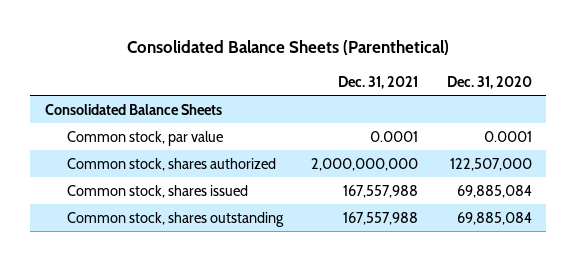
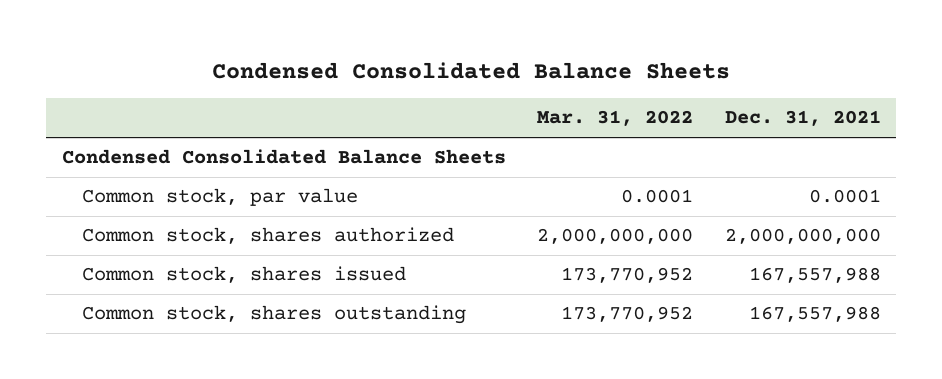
[127,40,450,56] Consolidated Balance Sheets (Parenthetical) -> [212,61,731,79] Condensed Consolidated Balance Sheets
[446,75,532,89] Dec. 31, 2020 -> none
none -> [537,110,694,127] Mar. 31, 2022
[44,103,222,115] Consolidated Balance Sheets -> [61,149,506,165] Condensed Consolidated Balance Sheets

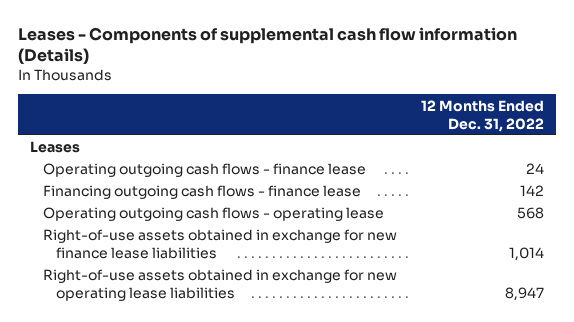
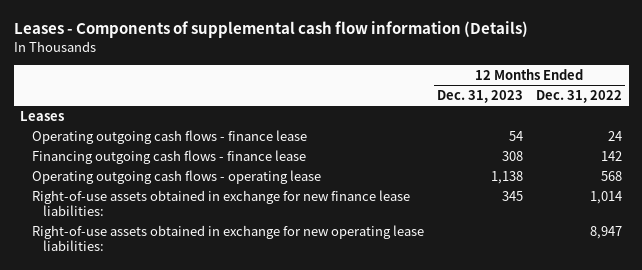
none -> [436,89,523,103] Dec. 31, 2023
[42,229,397,260] Right-of-use assets obtained in exchange for new finance lease liabilities -> [31,189,410,216] Right-of-use assets obtained in exchange for new finance lease liabilities:
[42,269,397,302] Right-of-use assets obtained in exchange for new operating lease liabilities -> [31,224,424,251] Right-of-use assets obtained in exchange for new operating lease liabilities:

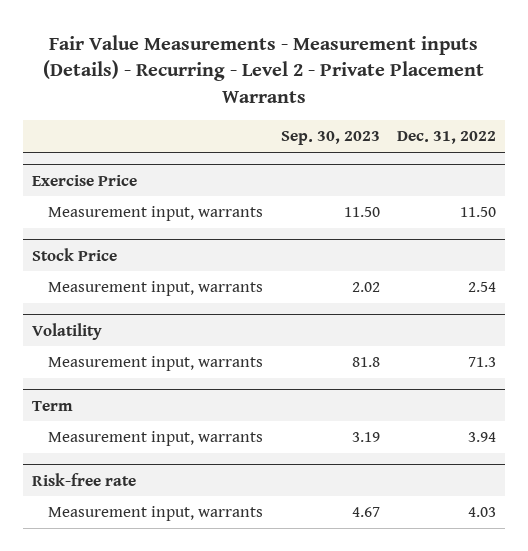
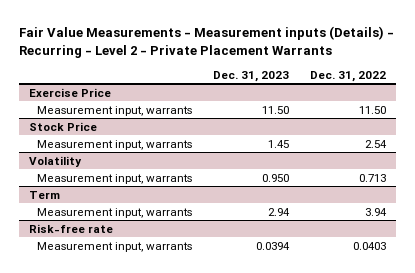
[280,131,380,146] Sep. 30, 2023 -> none
none -> [213,70,290,82] Dec. 31, 2023
[468,357,497,368] 71.3 -> [359,173,387,182] 0.713
[468,507,497,518] 4.03 -> [353,241,387,250] 0.0403

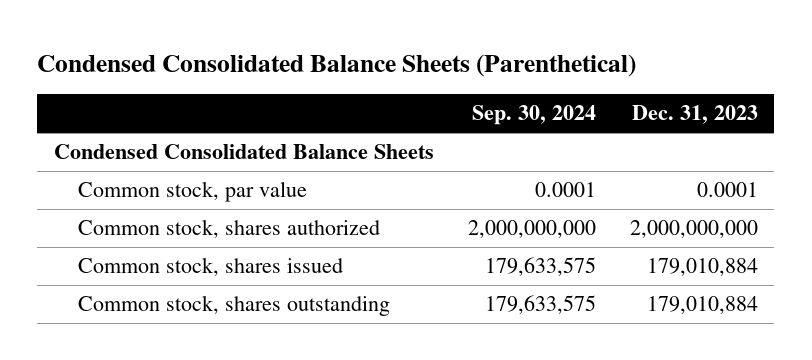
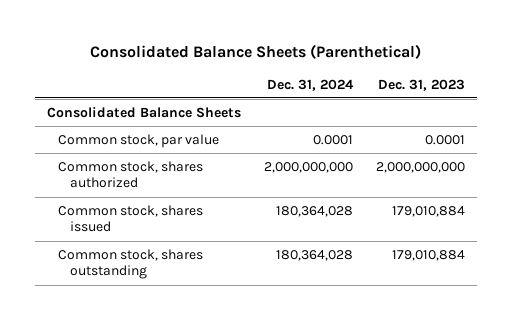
[37,53,637,77] Condensed Consolidated Balance Sheets (Parenthetical) -> [89,43,421,59] Consolidated Balance Sheets (Parenthetical)
[471,105,596,126] Sep. 30, 2024 -> none
none -> [266,78,354,91] Dec. 31, 2024
[54,144,435,160] Condensed Consolidated Balance Sheets -> [46,106,241,118] Consolidated Balance Sheets

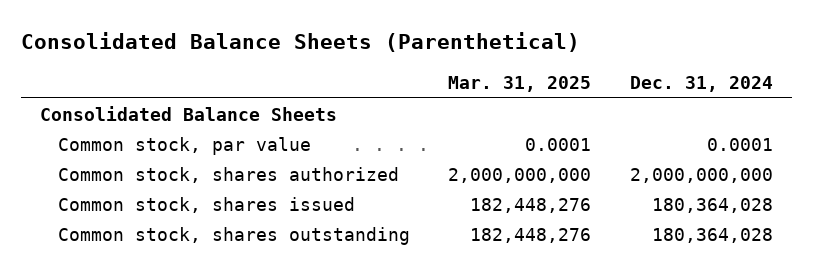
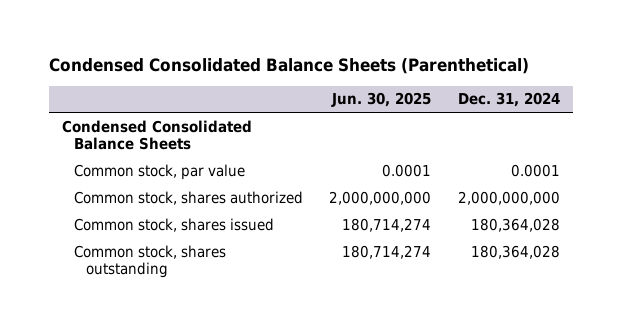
[21,32,581,53] Consolidated Balance Sheets (Parenthetical) -> [48,58,529,75] Condensed Consolidated Balance Sheets (Parenthetical)
[448,76,592,93] Mar. 31, 2025 -> none
none -> [331,92,432,108] Jun. 30, 2025
[40,105,338,121] Consolidated Balance Sheets -> [62,119,253,151] Condensed Consolidated Balance Sheets

